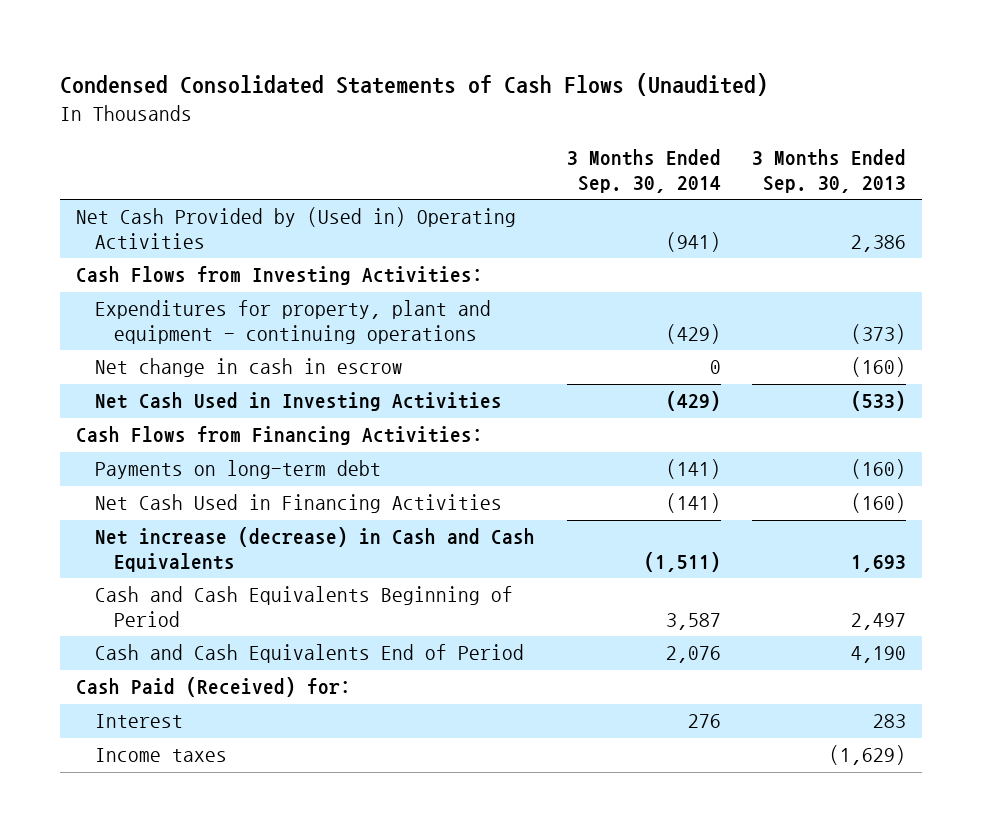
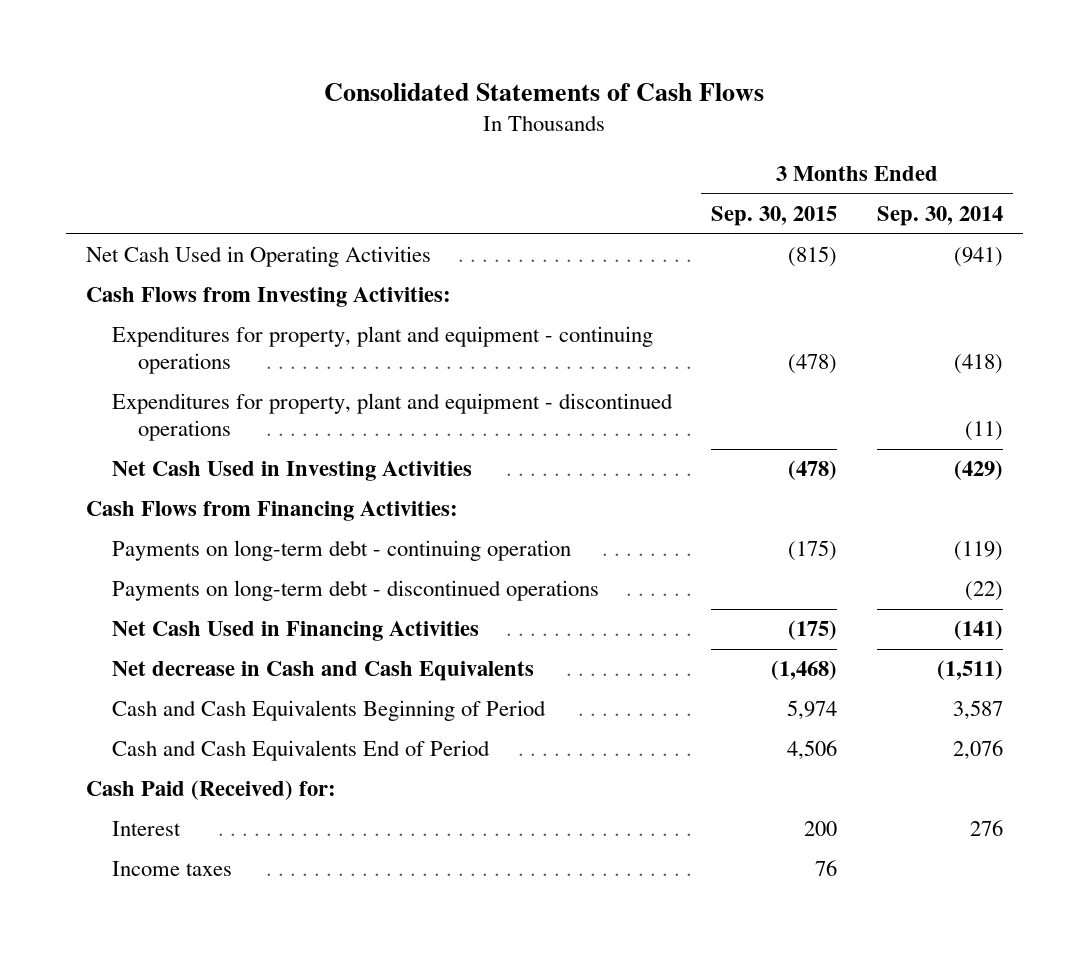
[60,73,769,97] Condensed Consolidated Statements of Cash Flows (Unaudited) -> [324,82,765,101] Consolidated Statements of Cash Flows
[752,149,907,194] 3 Months Ended Sep. 30, 2013 -> none
none -> [711,206,838,227] Sep. 30, 2015
[76,207,517,250] Net Cash Provided by (Used in) Operating Activities -> [85,246,431,268] Net Cash Used in Operating Activities
[95,358,404,378] Net change in cash in escrow -> none
[665,324,721,345] (429) -> [954,353,1004,374] (418)
none -> [111,393,673,441] Expenditures for property, plant and equipment - discontinued operations
[95,460,382,480] Payments on long-term debt -> [111,540,571,562] Payments on long-term debt - continuing operation
[665,459,721,480] (141) -> [954,541,1004,562] (119)
none -> [111,580,599,602] Payments on long-term debt - discontinued operations
[95,527,536,573] Net increase (decrease) in Cash and Cash Equivalents -> [111,661,534,682] Net decrease in Cash and Cash Equivalents

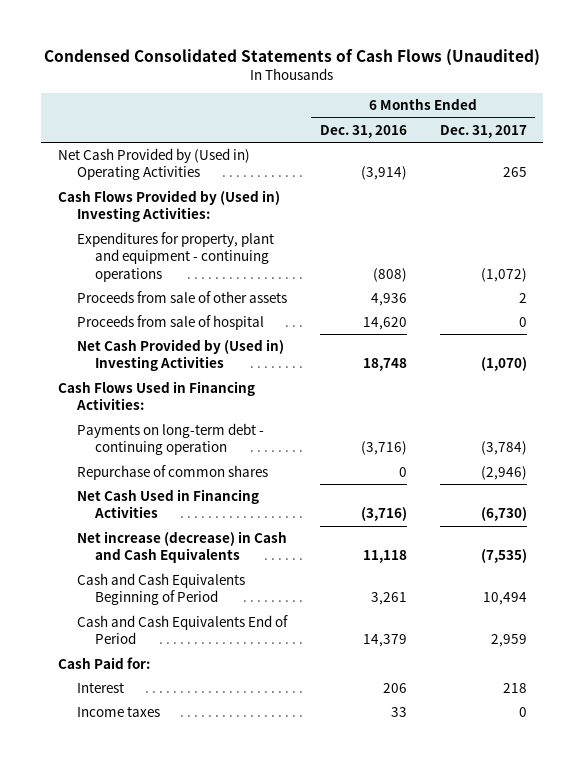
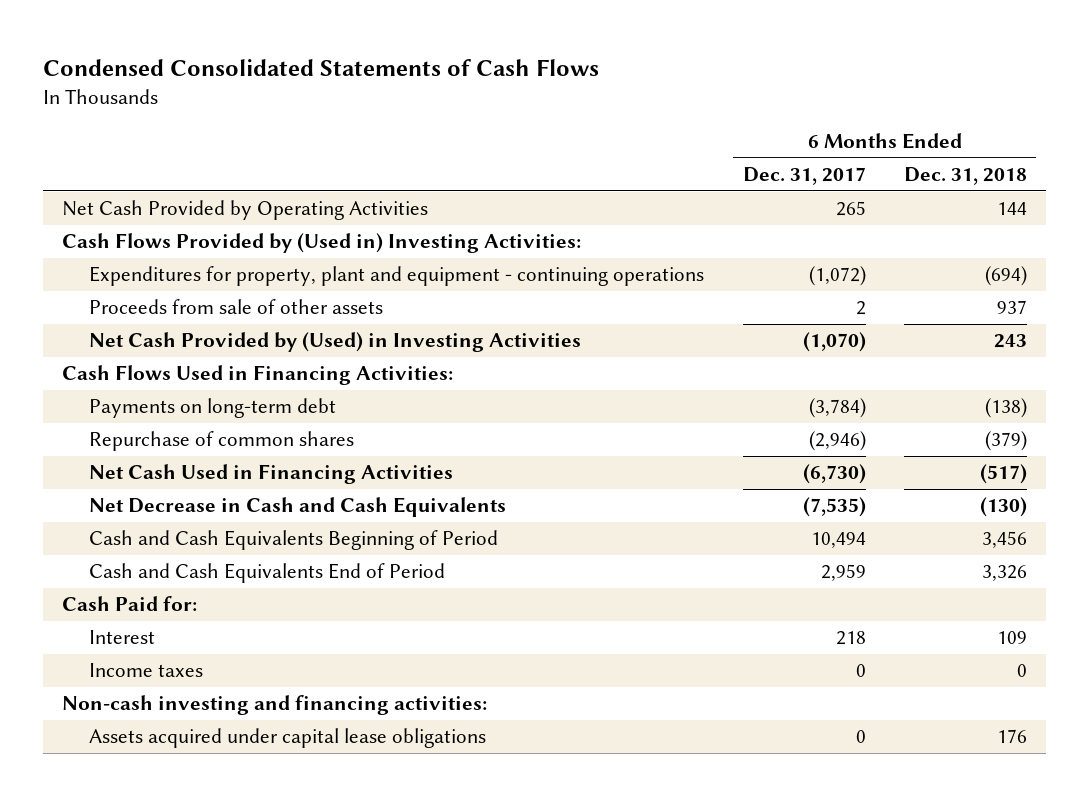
[44,49,541,67] Condensed Consolidated Statements of Cash Flows (Unaudited) -> [43,58,600,76] Condensed Consolidated Statements of Cash Flows
[319,124,407,138] Dec. 31, 2016 -> none
none -> [903,166,1027,185] Dec. 31, 2018
[57,148,250,181] Net Cash Provided by (Used in) Operating Activities -> [62,200,429,221] Net Cash Provided by Operating Activities
[76,315,264,331] Proceeds from sale of hospital -> none
[76,339,284,372] Net Cash Provided by (Used in) Investing Activities -> [89,332,582,353] Net Cash Provided by (Used) in Investing Activities
[76,423,264,456] Payments on long-term debt - continuing operation -> [89,398,337,419] Payments on long-term debt
[76,531,287,564] Net increase (decrease) in Cash and Cash Equivalents -> [89,497,507,518] Net Decrease in Cash and Cash Equivalents
none -> [62,695,488,716] Non-cash investing and financing activities:
none -> [89,728,487,749] Assets acquired under capital lease obligations

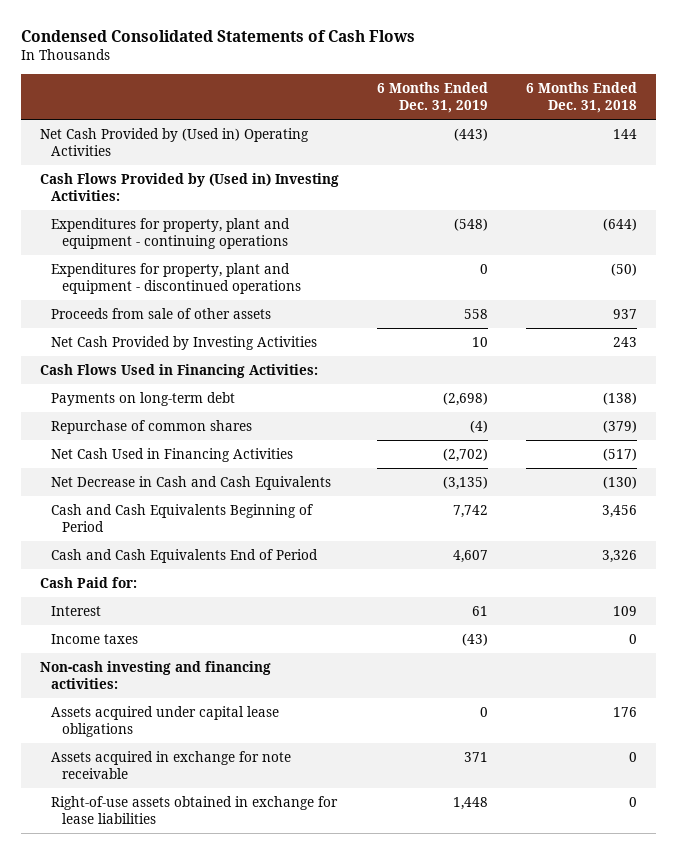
[742,166,866,185] Dec. 31, 2017 -> none
none -> [376,81,488,114] 6 Months Ended Dec. 31, 2019
[62,200,429,221] Net Cash Provided by Operating Activities -> [39,127,309,157] Net Cash Provided by (Used in) Operating Activities
[984,266,1027,287] (694) -> [602,217,637,231] (644)
none -> [50,262,301,295] Expenditures for property, plant and equipment - discontinued operations
[89,332,582,353] Net Cash Provided by (Used) in Investing Activities -> [50,335,317,350] Net Cash Provided by Investing Activities
none -> [50,750,291,780] Assets acquired in exchange for note receivable
none -> [50,795,338,825] Right-of-use assets obtained in exchange for lease liabilities

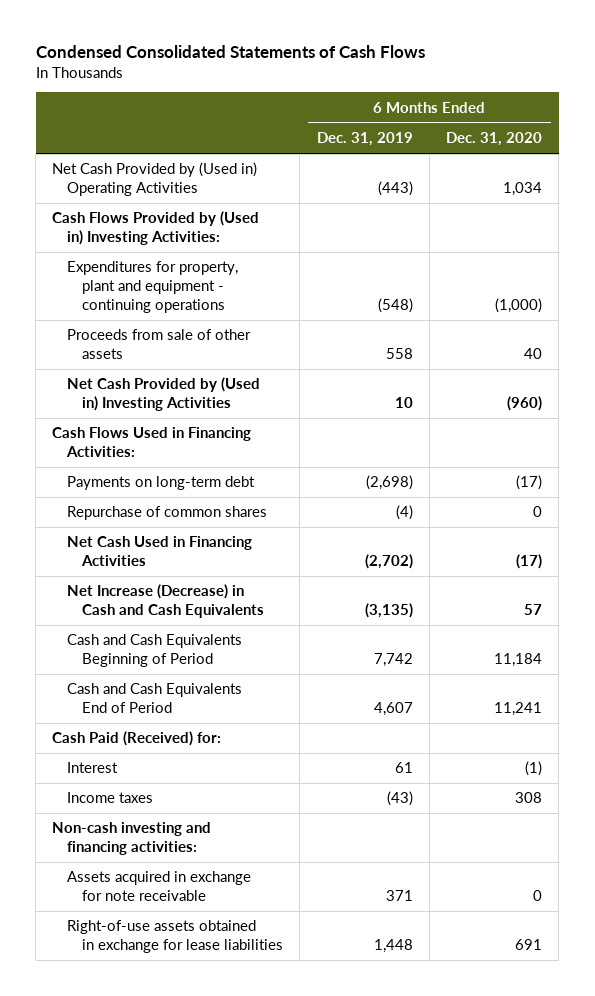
[525,81,637,114] 6 Months Ended Dec. 31, 2018 -> none
none -> [446,132,543,147] Dec. 31, 2020
[50,262,301,295] Expenditures for property, plant and equipment - discontinued operations -> none
[50,335,317,350] Net Cash Provided by Investing Activities -> [67,377,261,412] Net Cash Provided by (Used in) Investing Activities
[50,475,331,490] Net Decrease in Cash and Cash Equivalents -> [67,584,265,619] Net Increase (Decrease) in Cash and Cash Equivalents
[39,576,137,588] Cash Paid for: -> [52,731,222,747] Cash Paid (Received) for:
[50,705,279,738] Assets acquired under capital lease obligations -> none

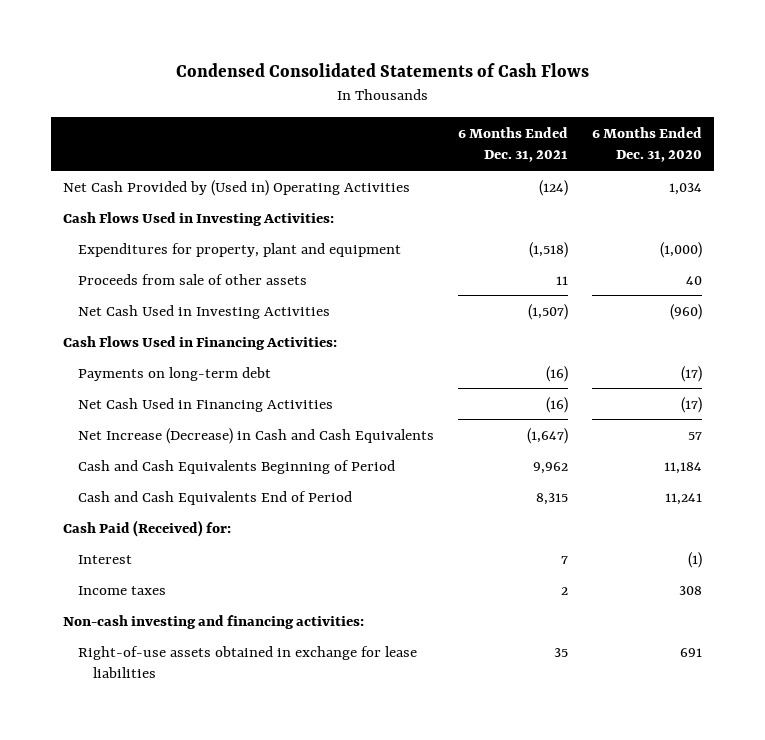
[316,132,413,147] Dec. 31, 2019 -> none
none -> [458,126,569,163] 6 Months Ended Dec. 31, 2021
[52,211,260,246] Cash Flows Provided by (Used in) Investing Activities: -> [63,211,335,226] Cash Flows Used in Investing Activities:
[67,261,239,313] Expenditures for property, plant and equipment - continuing operations -> [78,242,402,257] Expenditures for property, plant and equipment
[67,377,261,412] Net Cash Provided by (Used in) Investing Activities -> [78,304,331,319] Net Cash Used in Investing Activities
[67,506,268,521] Repurchase of common shares -> none
[67,871,252,902] Assets acquired in exchange for note receivable -> none

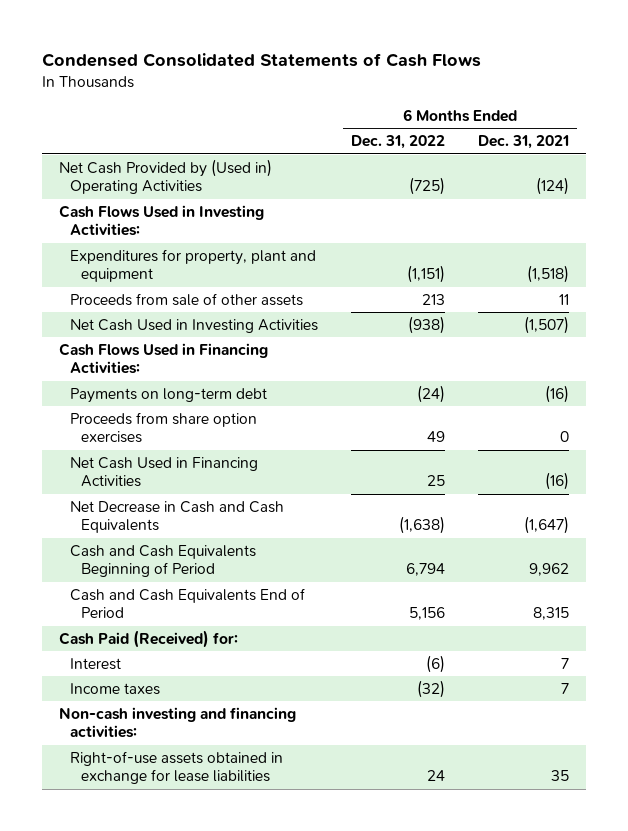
[592,126,703,163] 6 Months Ended Dec. 31, 2020 -> none
none -> [350,135,445,150] Dec. 31, 2022
none -> [69,411,257,444] Proceeds from share option exercises
[78,427,435,444] Net Increase (Decrease) in Cash and Cash Equivalents -> [69,500,284,534] Net Decrease in Cash and Cash Equivalents
[561,586,569,595] 2 -> [561,682,570,694] 7

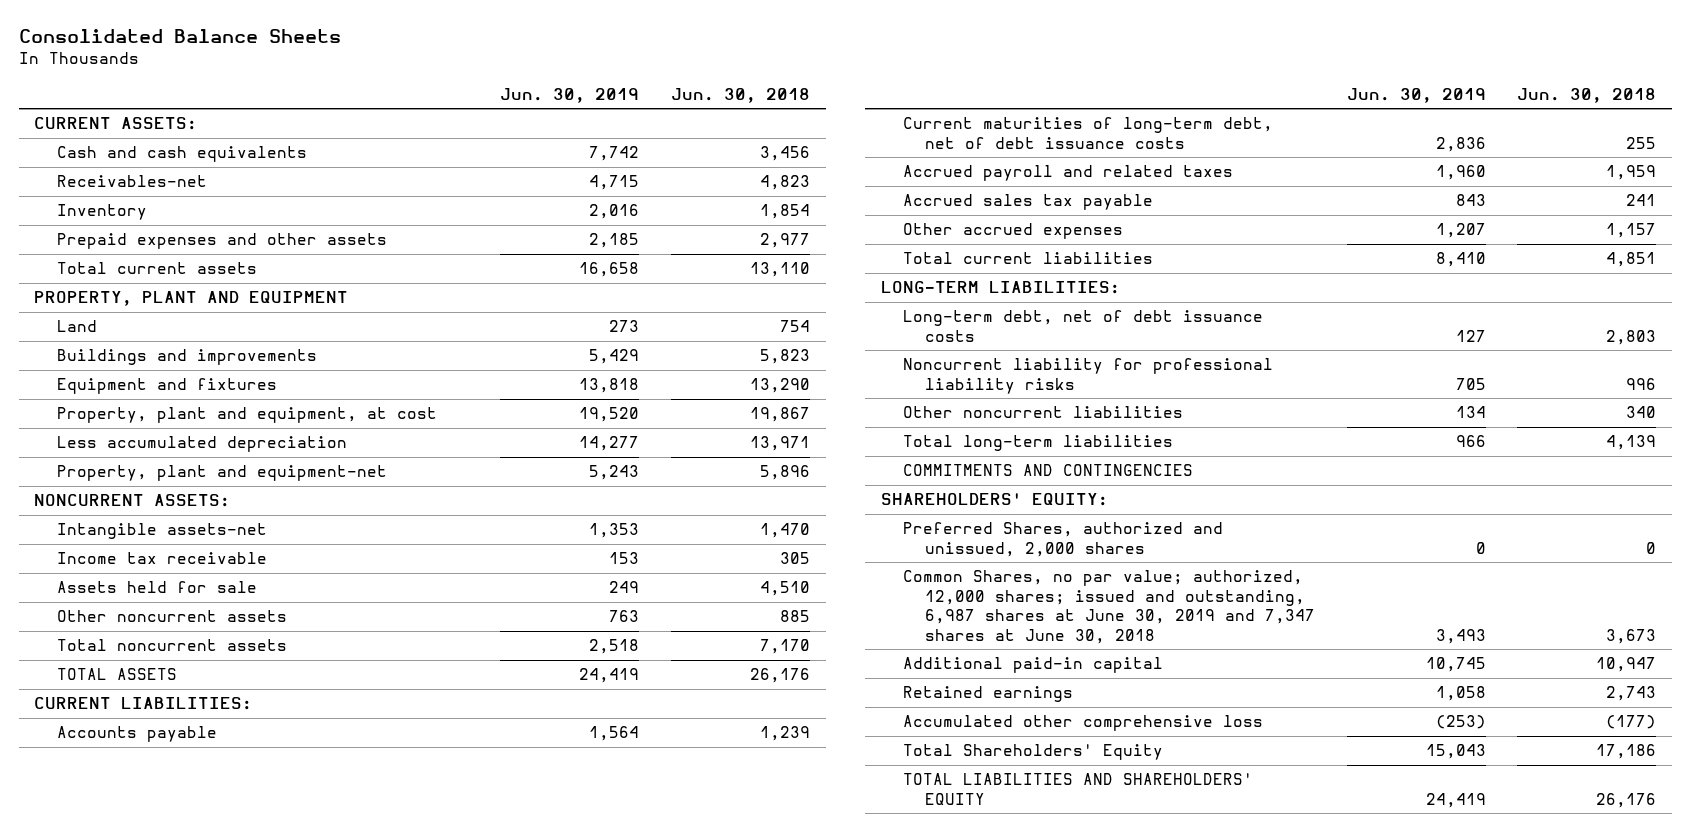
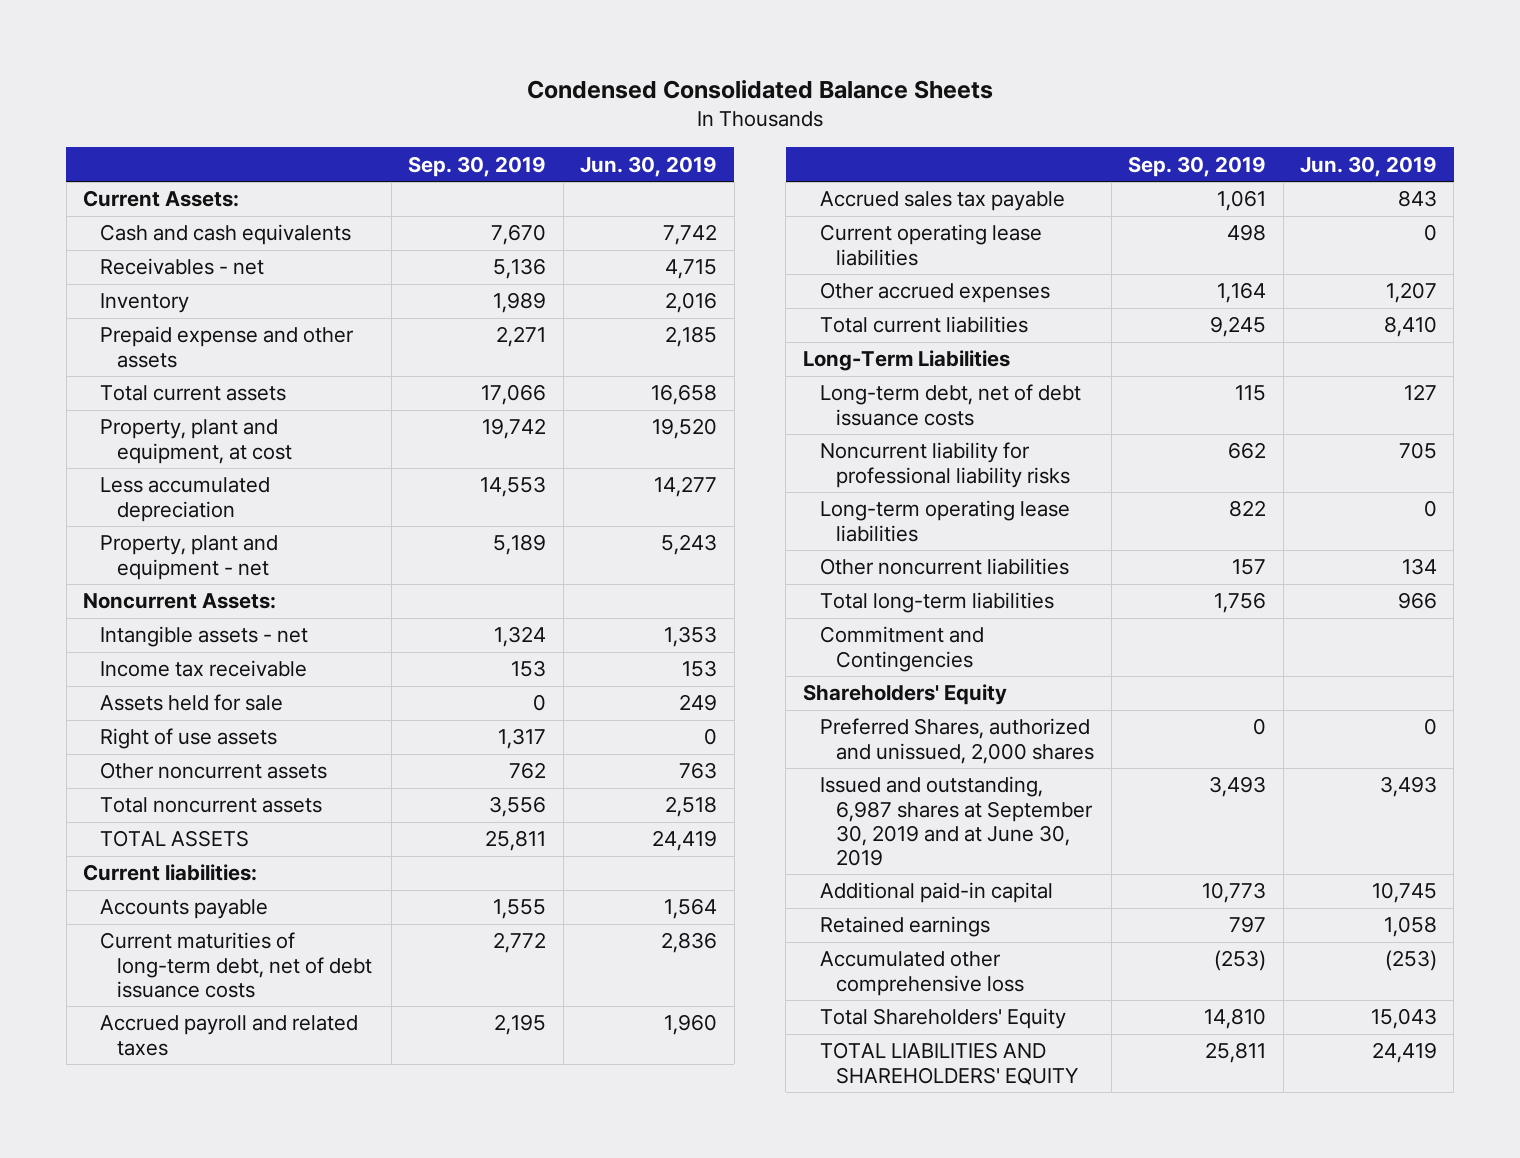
[18,29,341,44] Consolidated Balance Sheets -> [527,80,994,100] Condensed Consolidated Balance Sheets
[671,88,811,104] Jun. 30, 2018 -> none
none -> [408,155,547,177] Sep. 30, 2019
[34,117,198,131] CURRENT ASSETS: -> [83,190,240,208] Current Assets:
[56,175,207,188] Receivables-net -> [99,258,264,276] Receivables - net
[56,233,387,250] Prepaid expenses and other assets -> [99,326,354,368] Prepaid expense and other assets
[34,291,349,307] PROPERTY, PLANT AND EQUIPMENT -> none
[56,320,97,333] Land -> none
[56,349,317,366] Buildings and improvements -> none
[56,378,277,395] Equipment and fixtures -> none
[56,465,387,482] Property, plant and equipment-net -> [99,535,278,580] Property, plant and equipment - net
[34,494,231,508] NONCURRENT ASSETS: -> [83,593,277,610] Noncurrent Assets:
[56,523,267,540] Intangible assets-net -> [99,626,308,648] Intangible assets - net
none -> [99,728,277,750] Right of use assets
[34,697,253,711] CURRENT LIABILITIES: -> [83,864,258,882] Current liabilities:
none -> [819,224,1042,266] Current operating lease liabilities
[880,281,1120,295] LONG-TERM LIABILITIES: -> [802,350,1010,372] Long-Term Liabilities
none -> [819,500,1070,542] Long-term operating lease liabilities
[902,464,1193,477] COMMITMENTS AND CONTINGENCIES -> [819,626,984,672] Commitment and Contingencies
[880,493,1108,507] SHAREHOLDERS' EQUITY: -> [802,684,1007,706] Shareholders' Equity
[902,570,1316,644] Common Shares, no par value; authorized, 12,000 shares; issued and outstanding, 6,987 shares at June 30, 2019 and 7,347 shares at June 30, 2018 -> [819,776,1094,866] Issued and outstanding, 6,987 shares at September 30, 2019 and at June 30, 2019

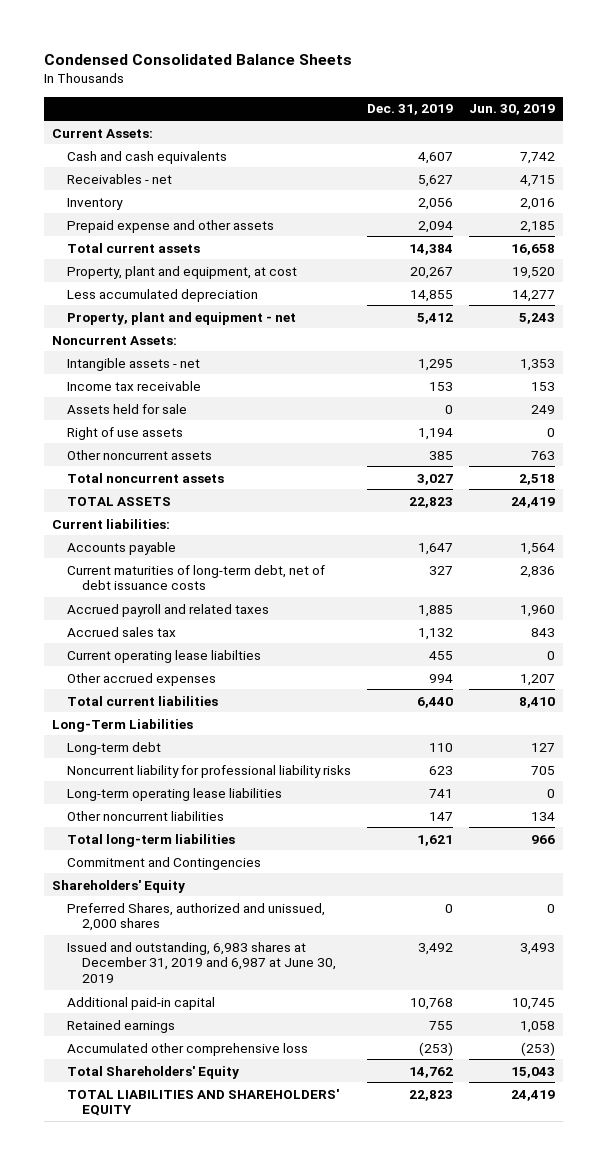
[408,155,547,177] Sep. 30, 2019 -> none
none -> [367,104,454,116] Dec. 31, 2019
[819,191,1065,212] Accrued sales tax payable -> [67,626,177,637] Accrued sales tax
[819,224,1042,266] Current operating lease liabilities -> [67,649,262,663] Current operating lease liabilties
[819,384,1081,426] Long-term debt, net of debt issuance costs -> [67,741,162,755] Long-term debt
[819,776,1094,866] Issued and outstanding, 6,987 shares at September 30, 2019 and at June 30, 2019 -> [67,941,337,983] Issued and outstanding, 6,983 shares at December 31, 2019 and 6,987 at June 30, 2019

